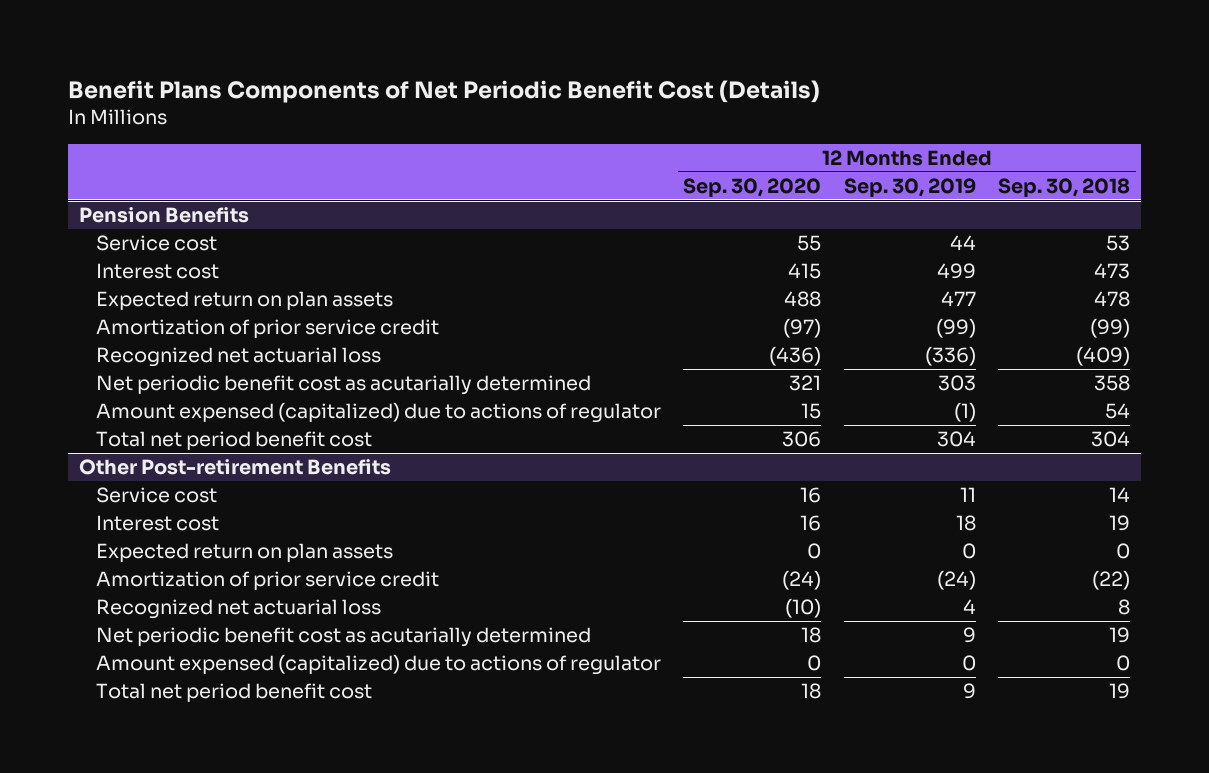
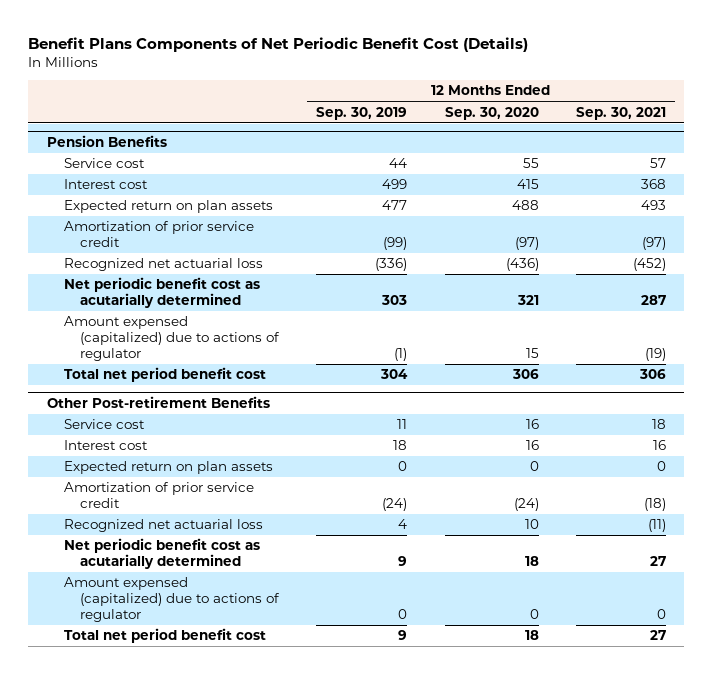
[998,177,1131,197] Sep. 30, 2018 -> none
none -> [575,106,666,120] Sep. 30, 2021
[785,598,822,619] (10) -> [524,519,539,530] 10

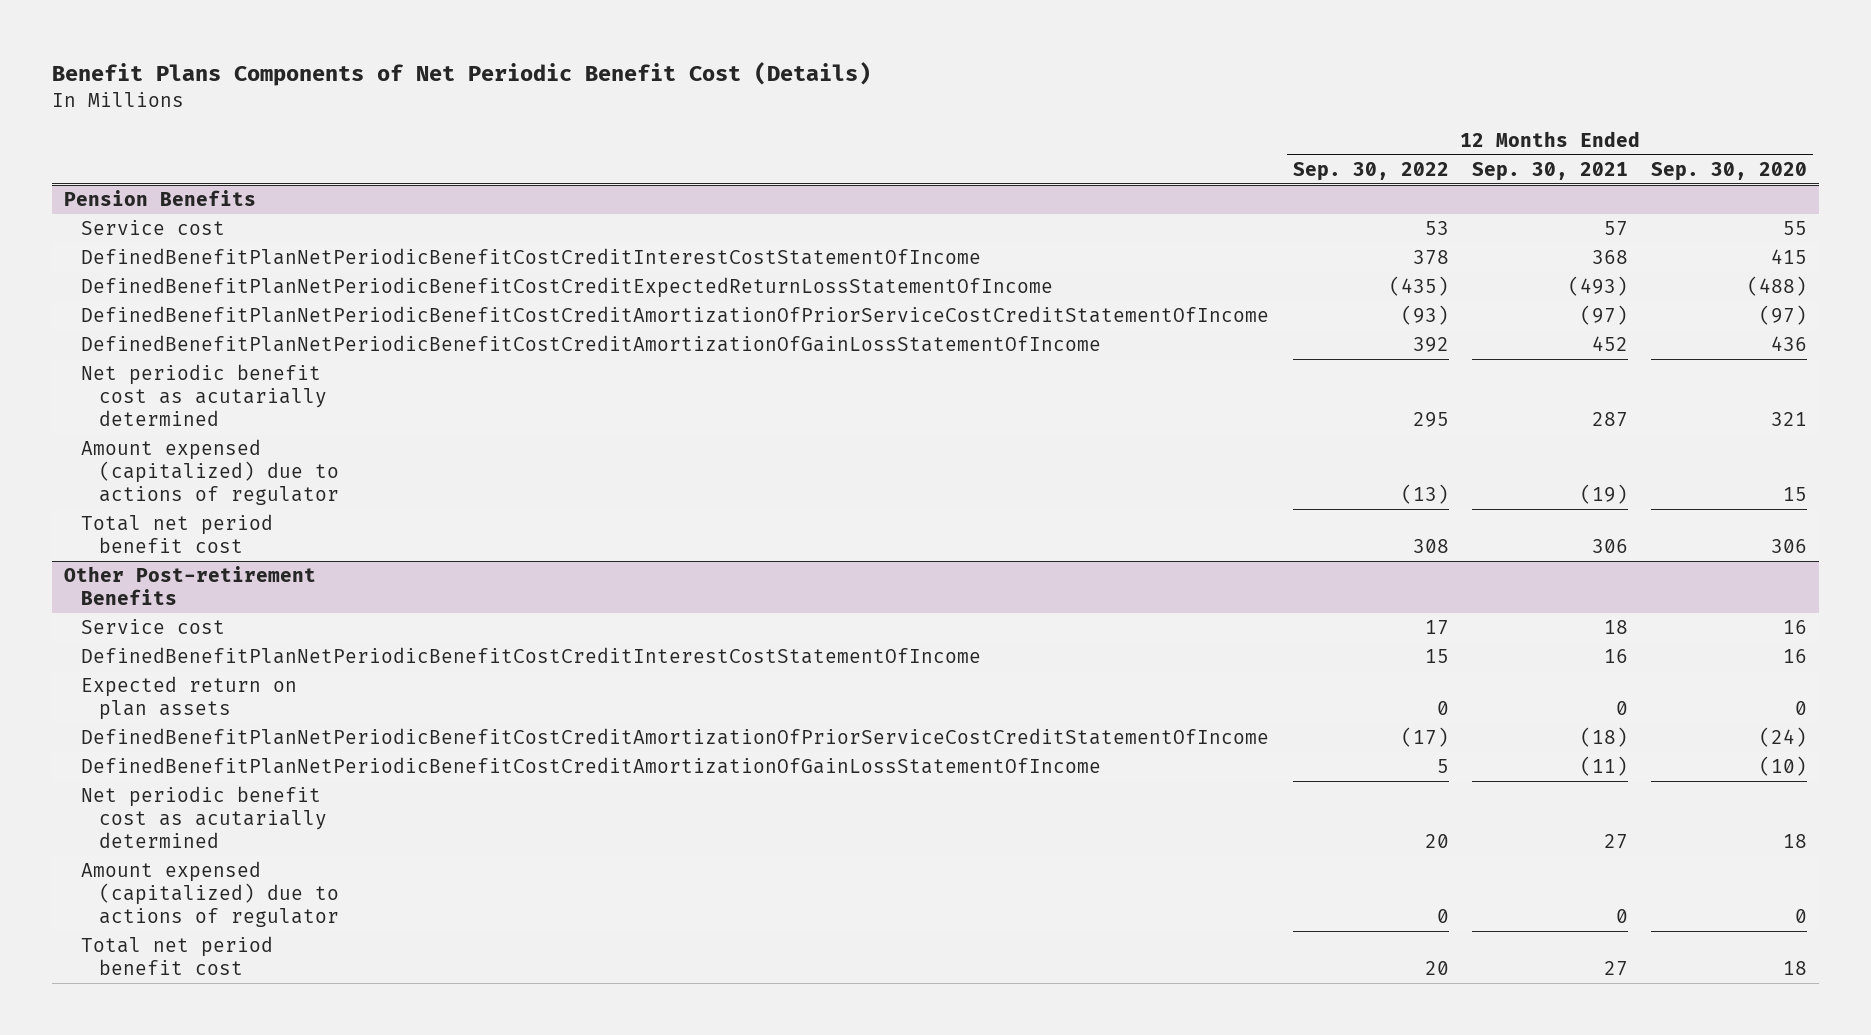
[316,106,408,120] Sep. 30, 2019 -> none
none -> [1292,161,1449,181] Sep. 30, 2022
[63,200,273,214] Expected return on plan assets -> none
[63,258,263,272] Recognized net actuarial loss -> none
[63,179,148,190] Interest cost -> [81,248,982,266] DefinedBenefitPlanNetPeriodicBenefitCostCreditInterestCostStatementOfIncome
none -> [81,277,1054,299] DefinedBenefitPlanNetPeriodicBenefitCostCreditExpectedReturnLossStatementOfIncome
[63,221,254,247] Amortization of prior service credit -> [81,306,1270,324] DefinedBenefitPlanNetPeriodicBenefitCostCreditAmortizationOfPriorServiceCostCreditStatementOfIncome
none -> [81,335,1102,353] DefinedBenefitPlanNetPeriodicBenefitCostCreditAmortizationOfGainLossStatementOfIncome
[63,440,148,451] Interest cost -> [81,647,982,665] DefinedBenefitPlanNetPeriodicBenefitCostCreditInterestCostStatementOfIncome
[63,519,263,533] Recognized net actuarial loss -> none
[63,482,254,508] Amortization of prior service credit -> [81,728,1270,746] DefinedBenefitPlanNetPeriodicBenefitCostCreditAmortizationOfPriorServiceCostCreditStatementOfIncome
none -> [81,757,1102,775] DefinedBenefitPlanNetPeriodicBenefitCostCreditAmortizationOfGainLossStatementOfIncome

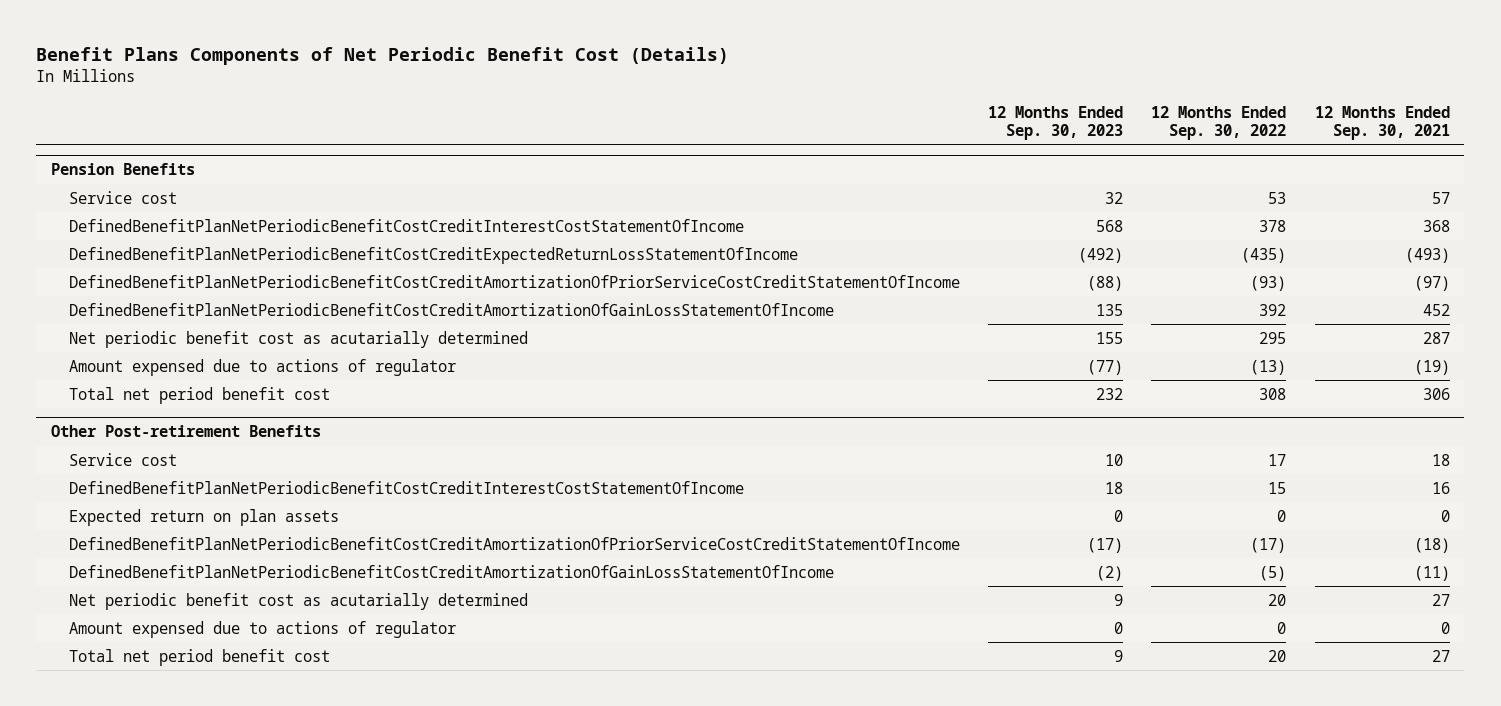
[1651,161,1808,181] Sep. 30, 2020 -> none
none -> [988,105,1124,141] 12 Months Ended Sep. 30, 2023
[81,439,339,505] Amount expensed (capitalized) due to actions of regulator -> [68,358,456,376] Amount expensed due to actions of regulator
[1436,759,1449,774] 5 -> [1259,565,1287,581] (5)
[81,861,339,927] Amount expensed (capitalized) due to actions of regulator -> [68,620,456,638] Amount expensed due to actions of regulator

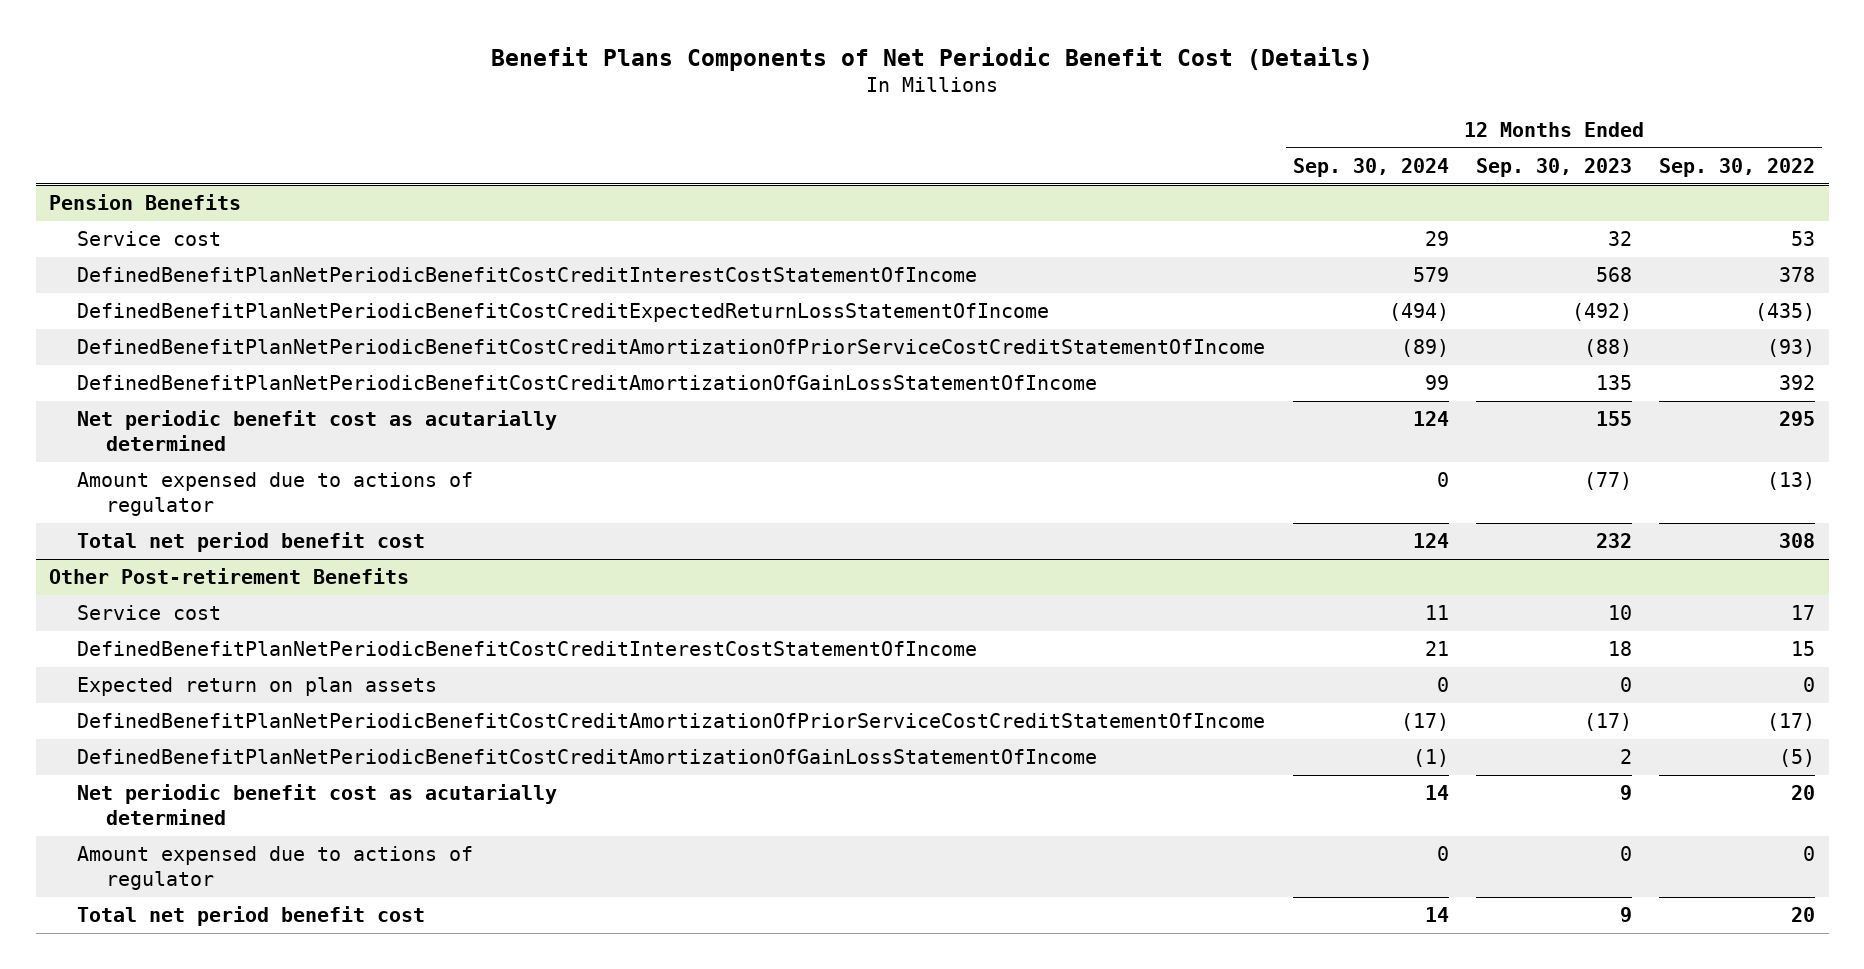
[1314,105,1450,141] 12 Months Ended Sep. 30, 2021 -> none
none -> [1292,157,1449,177] Sep. 30, 2024
[1096,565,1124,581] (2) -> [1619,749,1632,765] 2

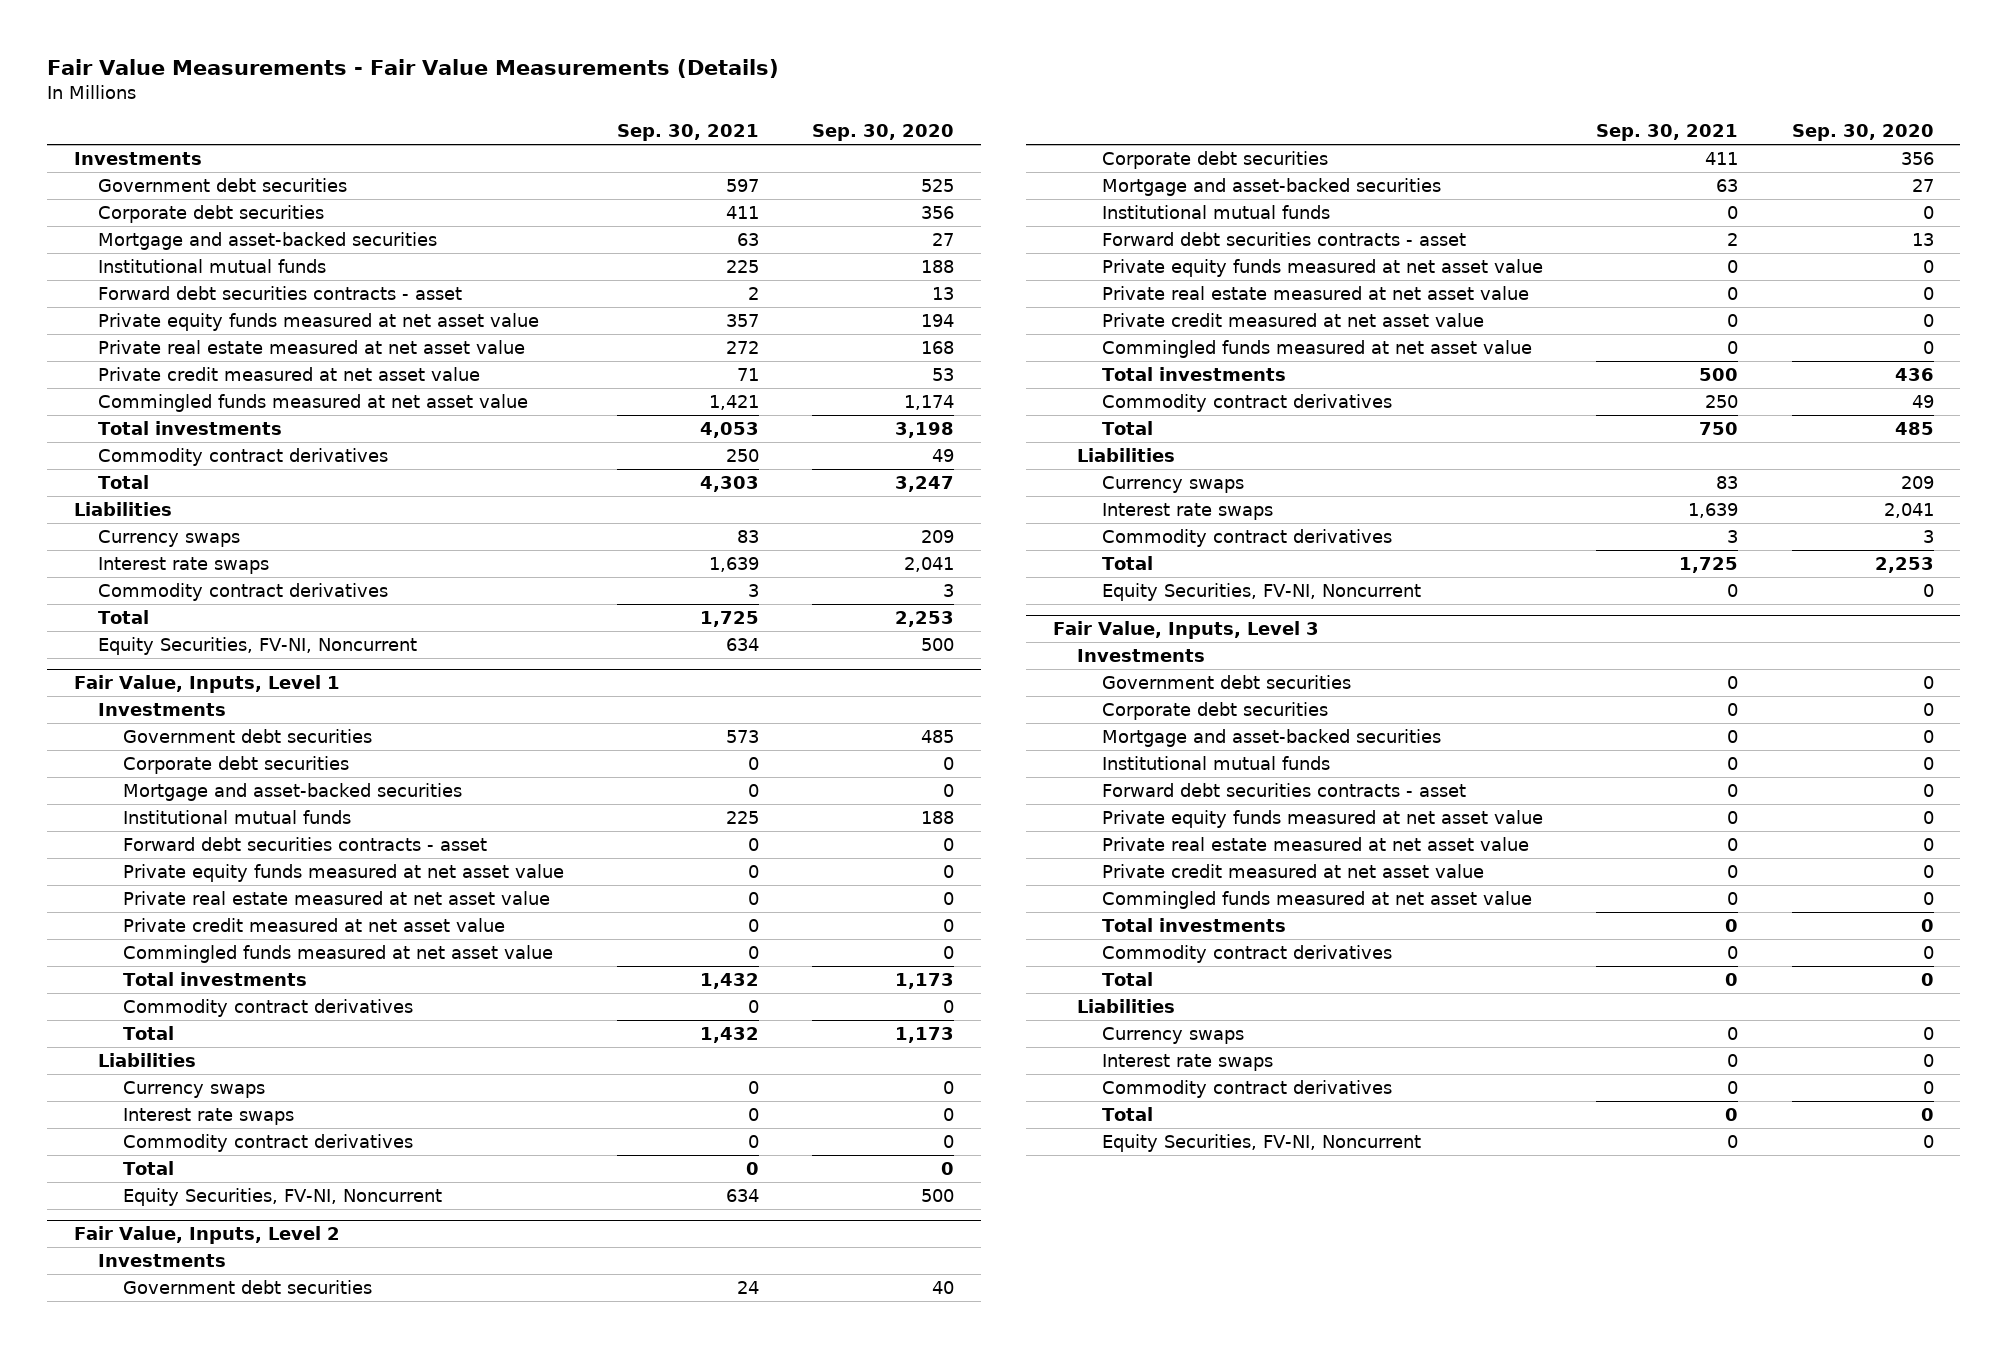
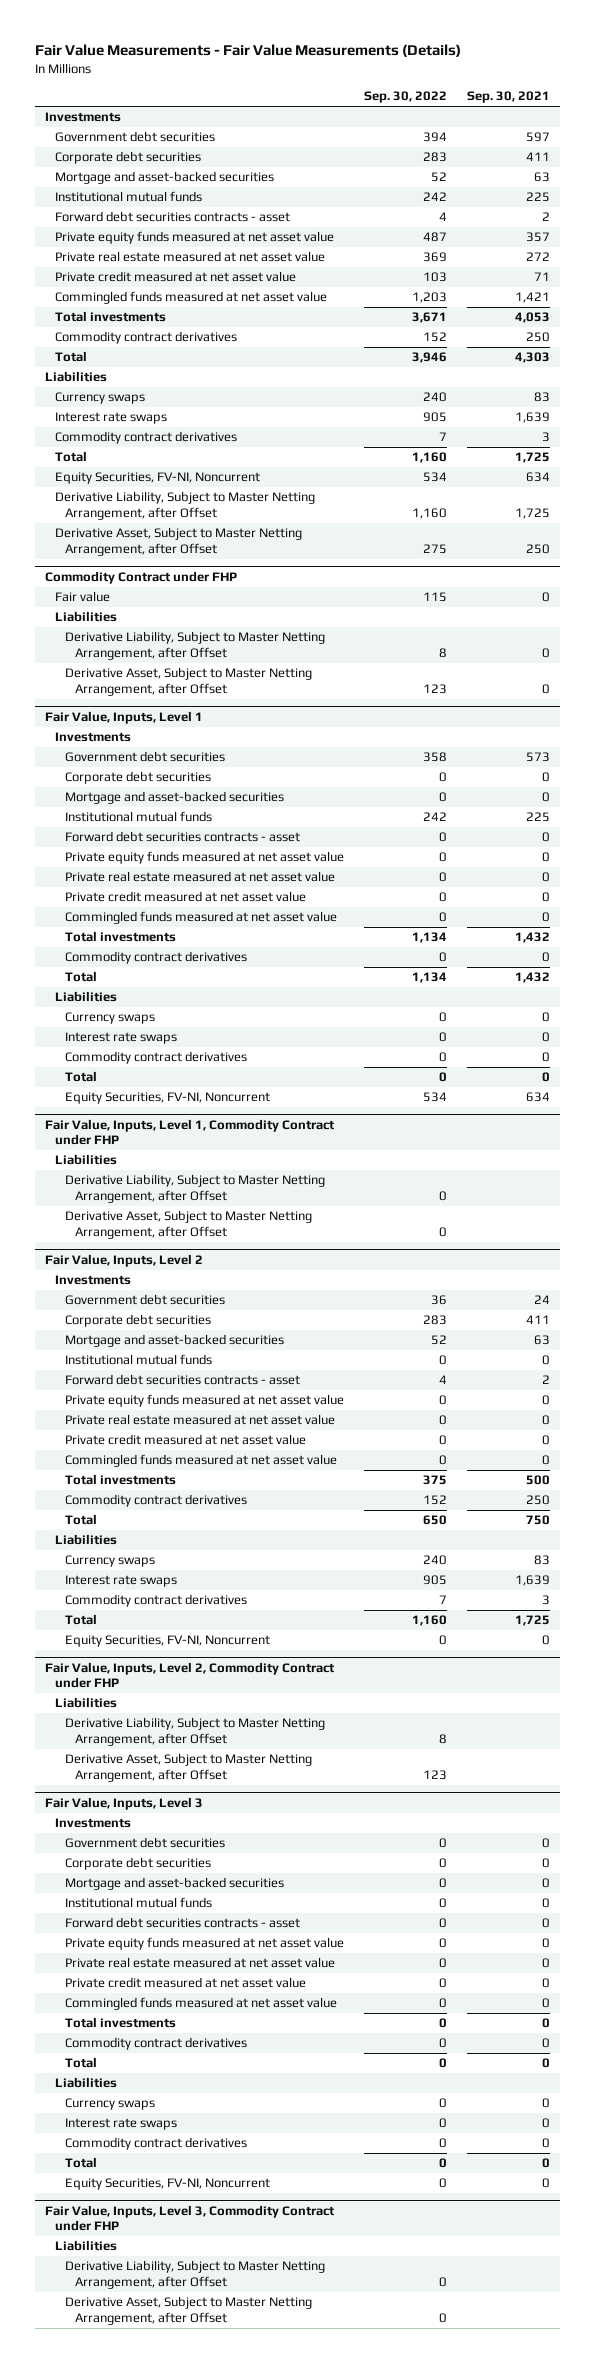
[812,124,955,142] Sep. 30, 2020 -> none
none -> [364,91,448,104] Sep. 30, 2022
none -> [54,491,315,520] Derivative Liability, Subject to Master Netting Arrangement, after Offset
none -> [54,527,302,556] Derivative Asset, Subject to Master Netting Arrangement, after Offset
none -> [44,571,237,585] Commodity Contract under FHP
none -> [54,591,110,603] Fair value
none -> [54,611,117,623] Liabilities
none -> [64,631,325,660] Derivative Liability, Subject to Master Netting Arrangement, after Offset
none -> [64,667,312,696] Derivative Asset, Subject to Master Netting Arrangement, after Offset
none -> [44,1119,335,1146] Fair Value, Inputs, Level 1, Commodity Contract under FHP
none -> [54,1154,117,1166] Liabilities
none -> [64,1174,325,1203] Derivative Liability, Subject to Master Netting Arrangement, after Offset
none -> [64,1210,312,1239] Derivative Asset, Subject to Master Netting Arrangement, after Offset
none -> [44,1662,335,1689] Fair Value, Inputs, Level 2, Commodity Contract under FHP
none -> [54,1697,117,1709] Liabilities
none -> [64,1717,325,1746] Derivative Liability, Subject to Master Netting Arrangement, after Offset
none -> [64,1753,312,1782] Derivative Asset, Subject to Master Netting Arrangement, after Offset
none -> [44,2205,335,2232] Fair Value, Inputs, Level 3, Commodity Contract under FHP
none -> [54,2240,117,2252] Liabilities
none -> [64,2260,325,2289] Derivative Liability, Subject to Master Netting Arrangement, after Offset
none -> [64,2296,312,2325] Derivative Asset, Subject to Master Netting Arrangement, after Offset

